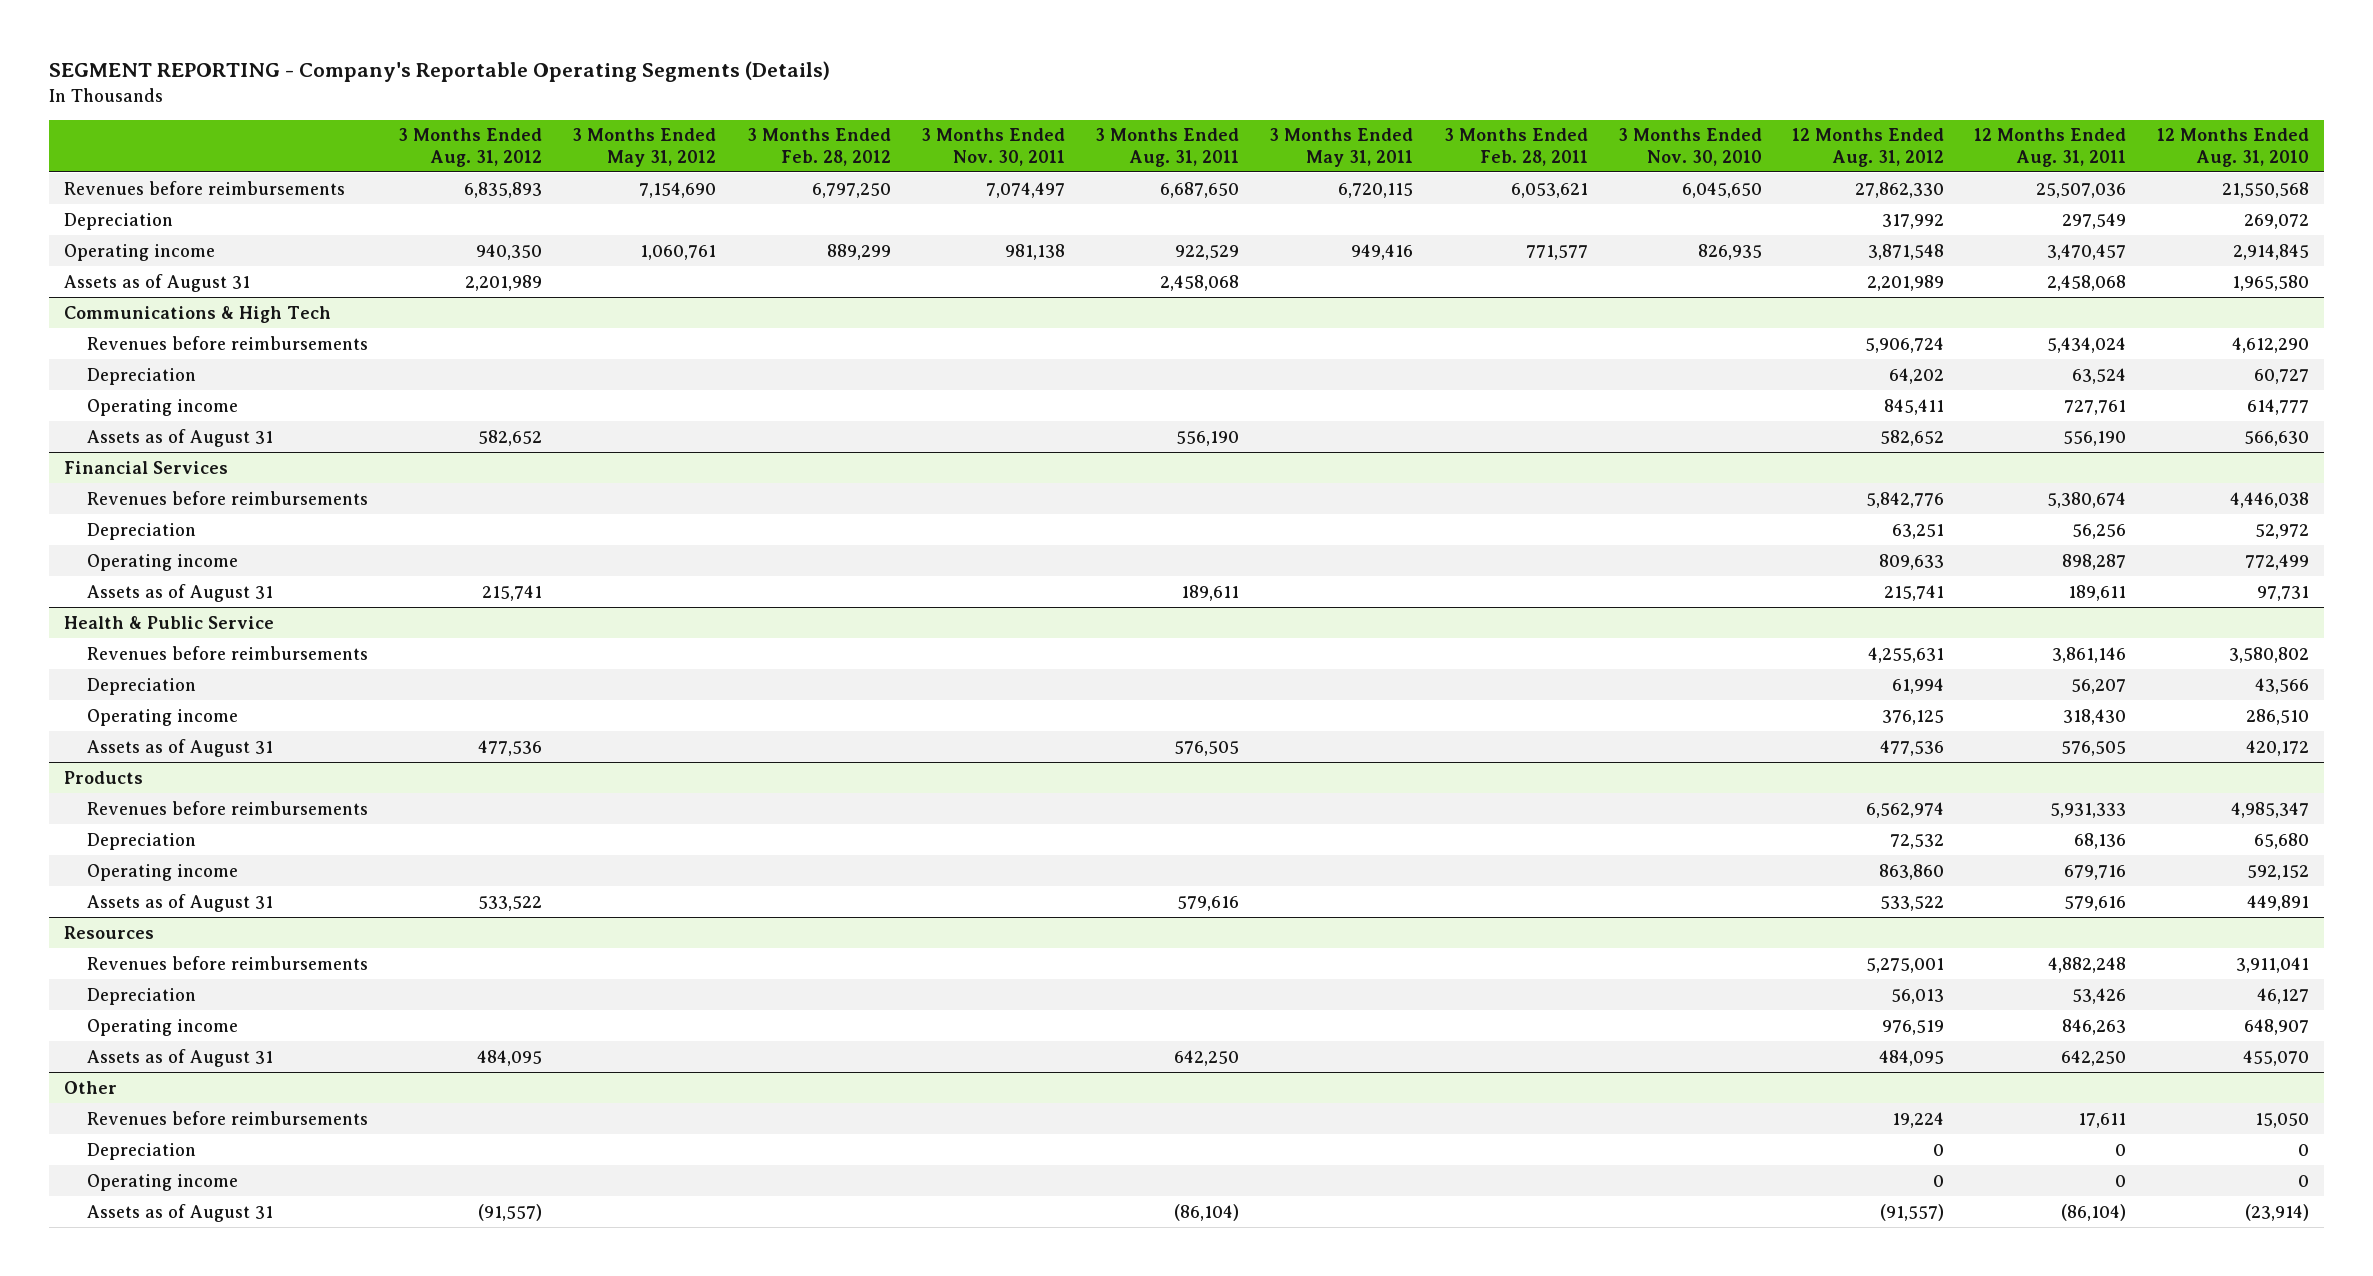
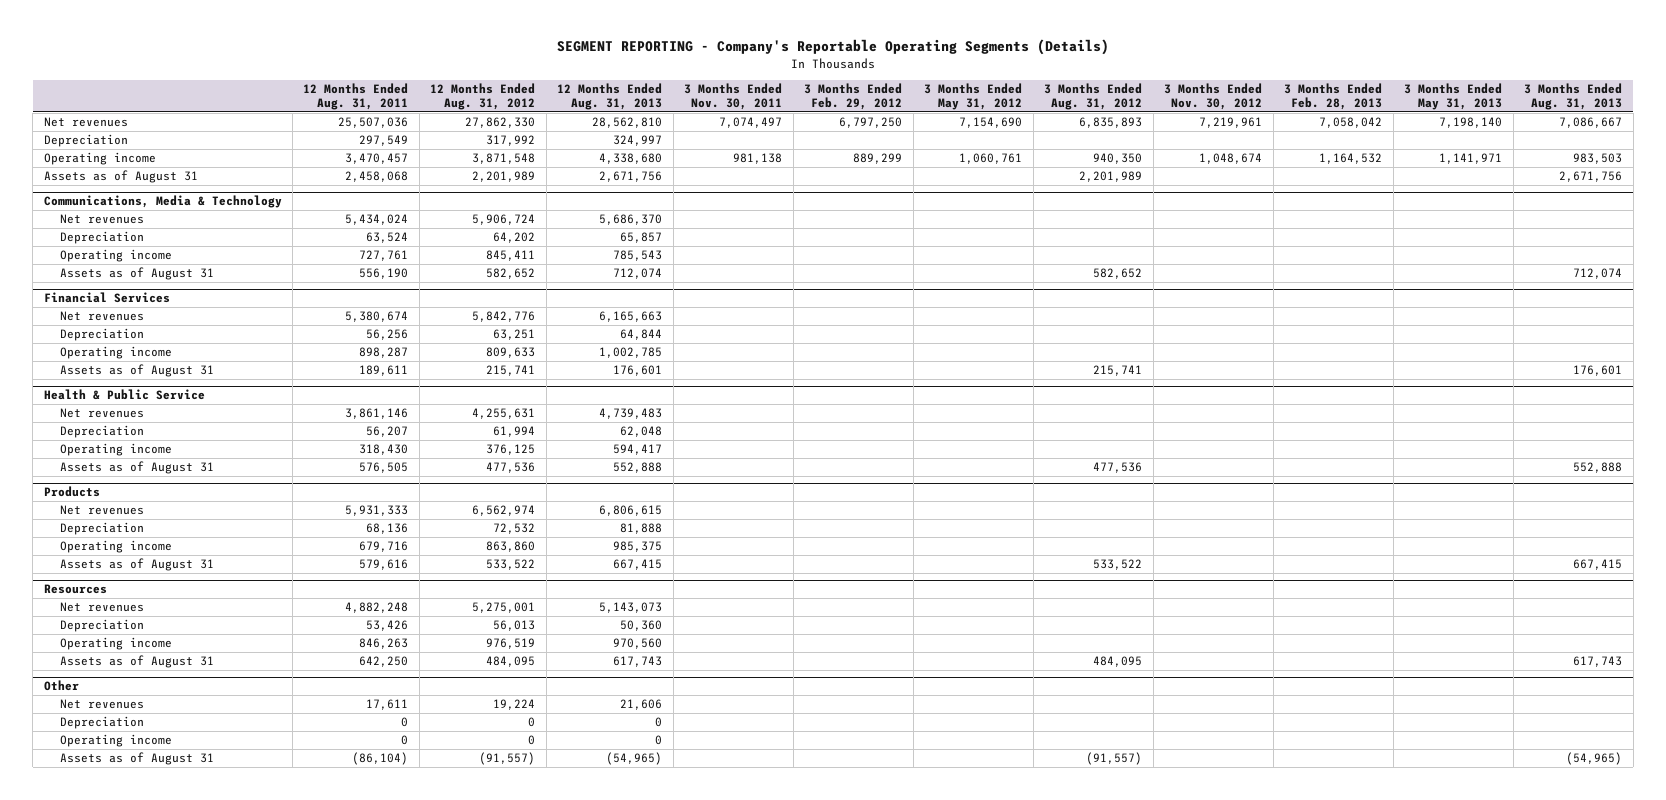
[746,128,891,166] 3 Months Ended Feb. 28, 2012 -> none
[1095,128,1240,167] 3 Months Ended Aug. 31, 2011 -> none
[1269,128,1414,167] 3 Months Ended May 31, 2011 -> none
[1443,128,1588,166] 3 Months Ended Feb. 28, 2011 -> none
[1617,128,1762,166] 3 Months Ended Nov. 30, 2010 -> none
[2156,128,2309,167] 12 Months Ended Aug. 31, 2010 -> none
none -> [557,83,663,111] 12 Months Ended Aug. 31, 2013
none -> [804,83,903,111] 3 Months Ended Feb. 29, 2012
none -> [1164,83,1263,111] 3 Months Ended Nov. 30, 2012
none -> [1284,83,1383,111] 3 Months Ended Feb. 28, 2013
none -> [1404,83,1503,111] 3 Months Ended May 31, 2013
none -> [1524,83,1623,111] 3 Months Ended Aug. 31, 2013
[64,180,346,195] Revenues before reimbursements -> [43,117,128,128] Net revenues
[64,305,332,323] Communications & High Tech -> none
none -> [43,195,282,209] Communications, Media & Technology
[86,335,368,350] Revenues before reimbursements -> [60,214,145,225] Net revenues
[86,490,368,505] Revenues before reimbursements -> [60,311,145,322] Net revenues
[86,645,368,660] Revenues before reimbursements -> [60,408,145,419] Net revenues
[86,800,368,815] Revenues before reimbursements -> [60,505,145,516] Net revenues
[86,955,368,970] Revenues before reimbursements -> [60,602,145,613] Net revenues
[86,1110,368,1125] Revenues before reimbursements -> [60,699,145,710] Net revenues

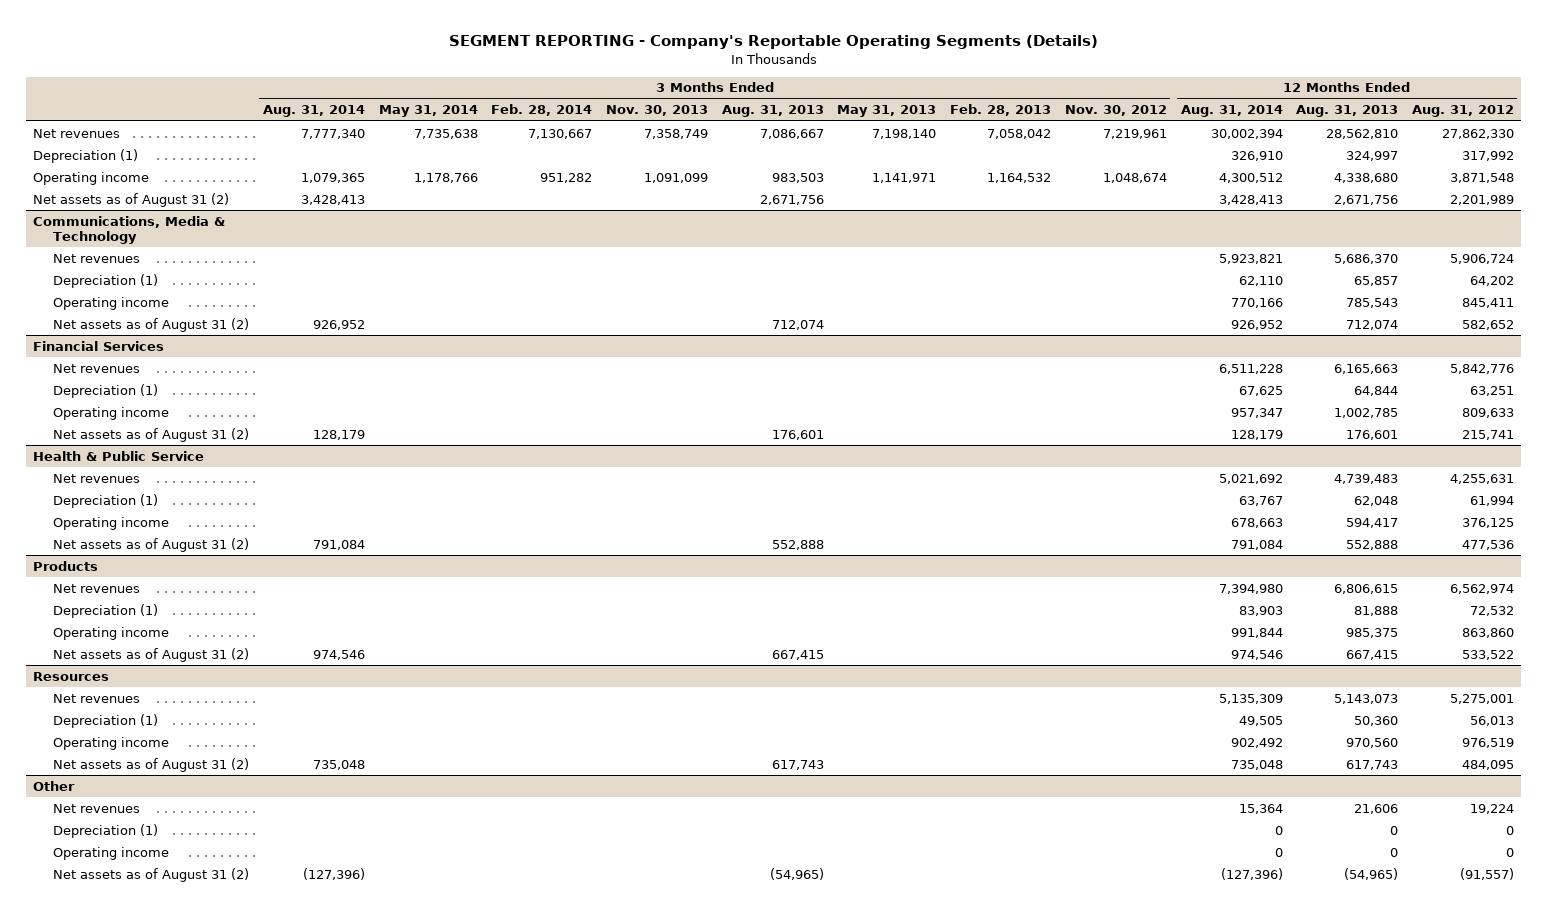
[303,83,409,111] 12 Months Ended Aug. 31, 2011 -> none
[684,83,783,111] 3 Months Ended Nov. 30, 2011 -> none
[804,83,903,111] 3 Months Ended Feb. 29, 2012 -> none
[924,83,1023,111] 3 Months Ended May 31, 2012 -> none
[1044,83,1143,111] 3 Months Ended Aug. 31, 2012 -> none
none -> [262,105,365,118] Aug. 31, 2014
none -> [378,105,478,118] May 31, 2014
none -> [491,104,593,117] Feb. 28, 2014
none -> [605,105,708,117] Nov. 30, 2013
none -> [1180,105,1283,118] Aug. 31, 2014
[43,134,128,148] Depreciation -> [33,148,139,163] Depreciation (1)
[43,170,198,184] Assets as of August 31 -> [33,192,230,207] Net assets as of August 31 (2)
[60,231,145,245] Depreciation -> [53,273,159,288] Depreciation (1)
[60,267,215,281] Assets as of August 31 -> [53,317,250,332] Net assets as of August 31 (2)
[60,328,145,342] Depreciation -> [53,383,159,398] Depreciation (1)
[60,364,215,378] Assets as of August 31 -> [53,427,250,442] Net assets as of August 31 (2)
[60,425,145,439] Depreciation -> [53,493,159,508] Depreciation (1)
[60,461,215,475] Assets as of August 31 -> [53,537,250,552] Net assets as of August 31 (2)
[60,522,145,536] Depreciation -> [53,603,159,618] Depreciation (1)
[60,558,215,572] Assets as of August 31 -> [53,647,250,662] Net assets as of August 31 (2)
[60,619,145,633] Depreciation -> [53,713,159,728] Depreciation (1)
[60,655,215,669] Assets as of August 31 -> [53,757,250,772] Net assets as of August 31 (2)
[60,716,145,730] Depreciation -> [53,823,159,838] Depreciation (1)
[60,752,215,766] Assets as of August 31 -> [53,867,250,882] Net assets as of August 31 (2)

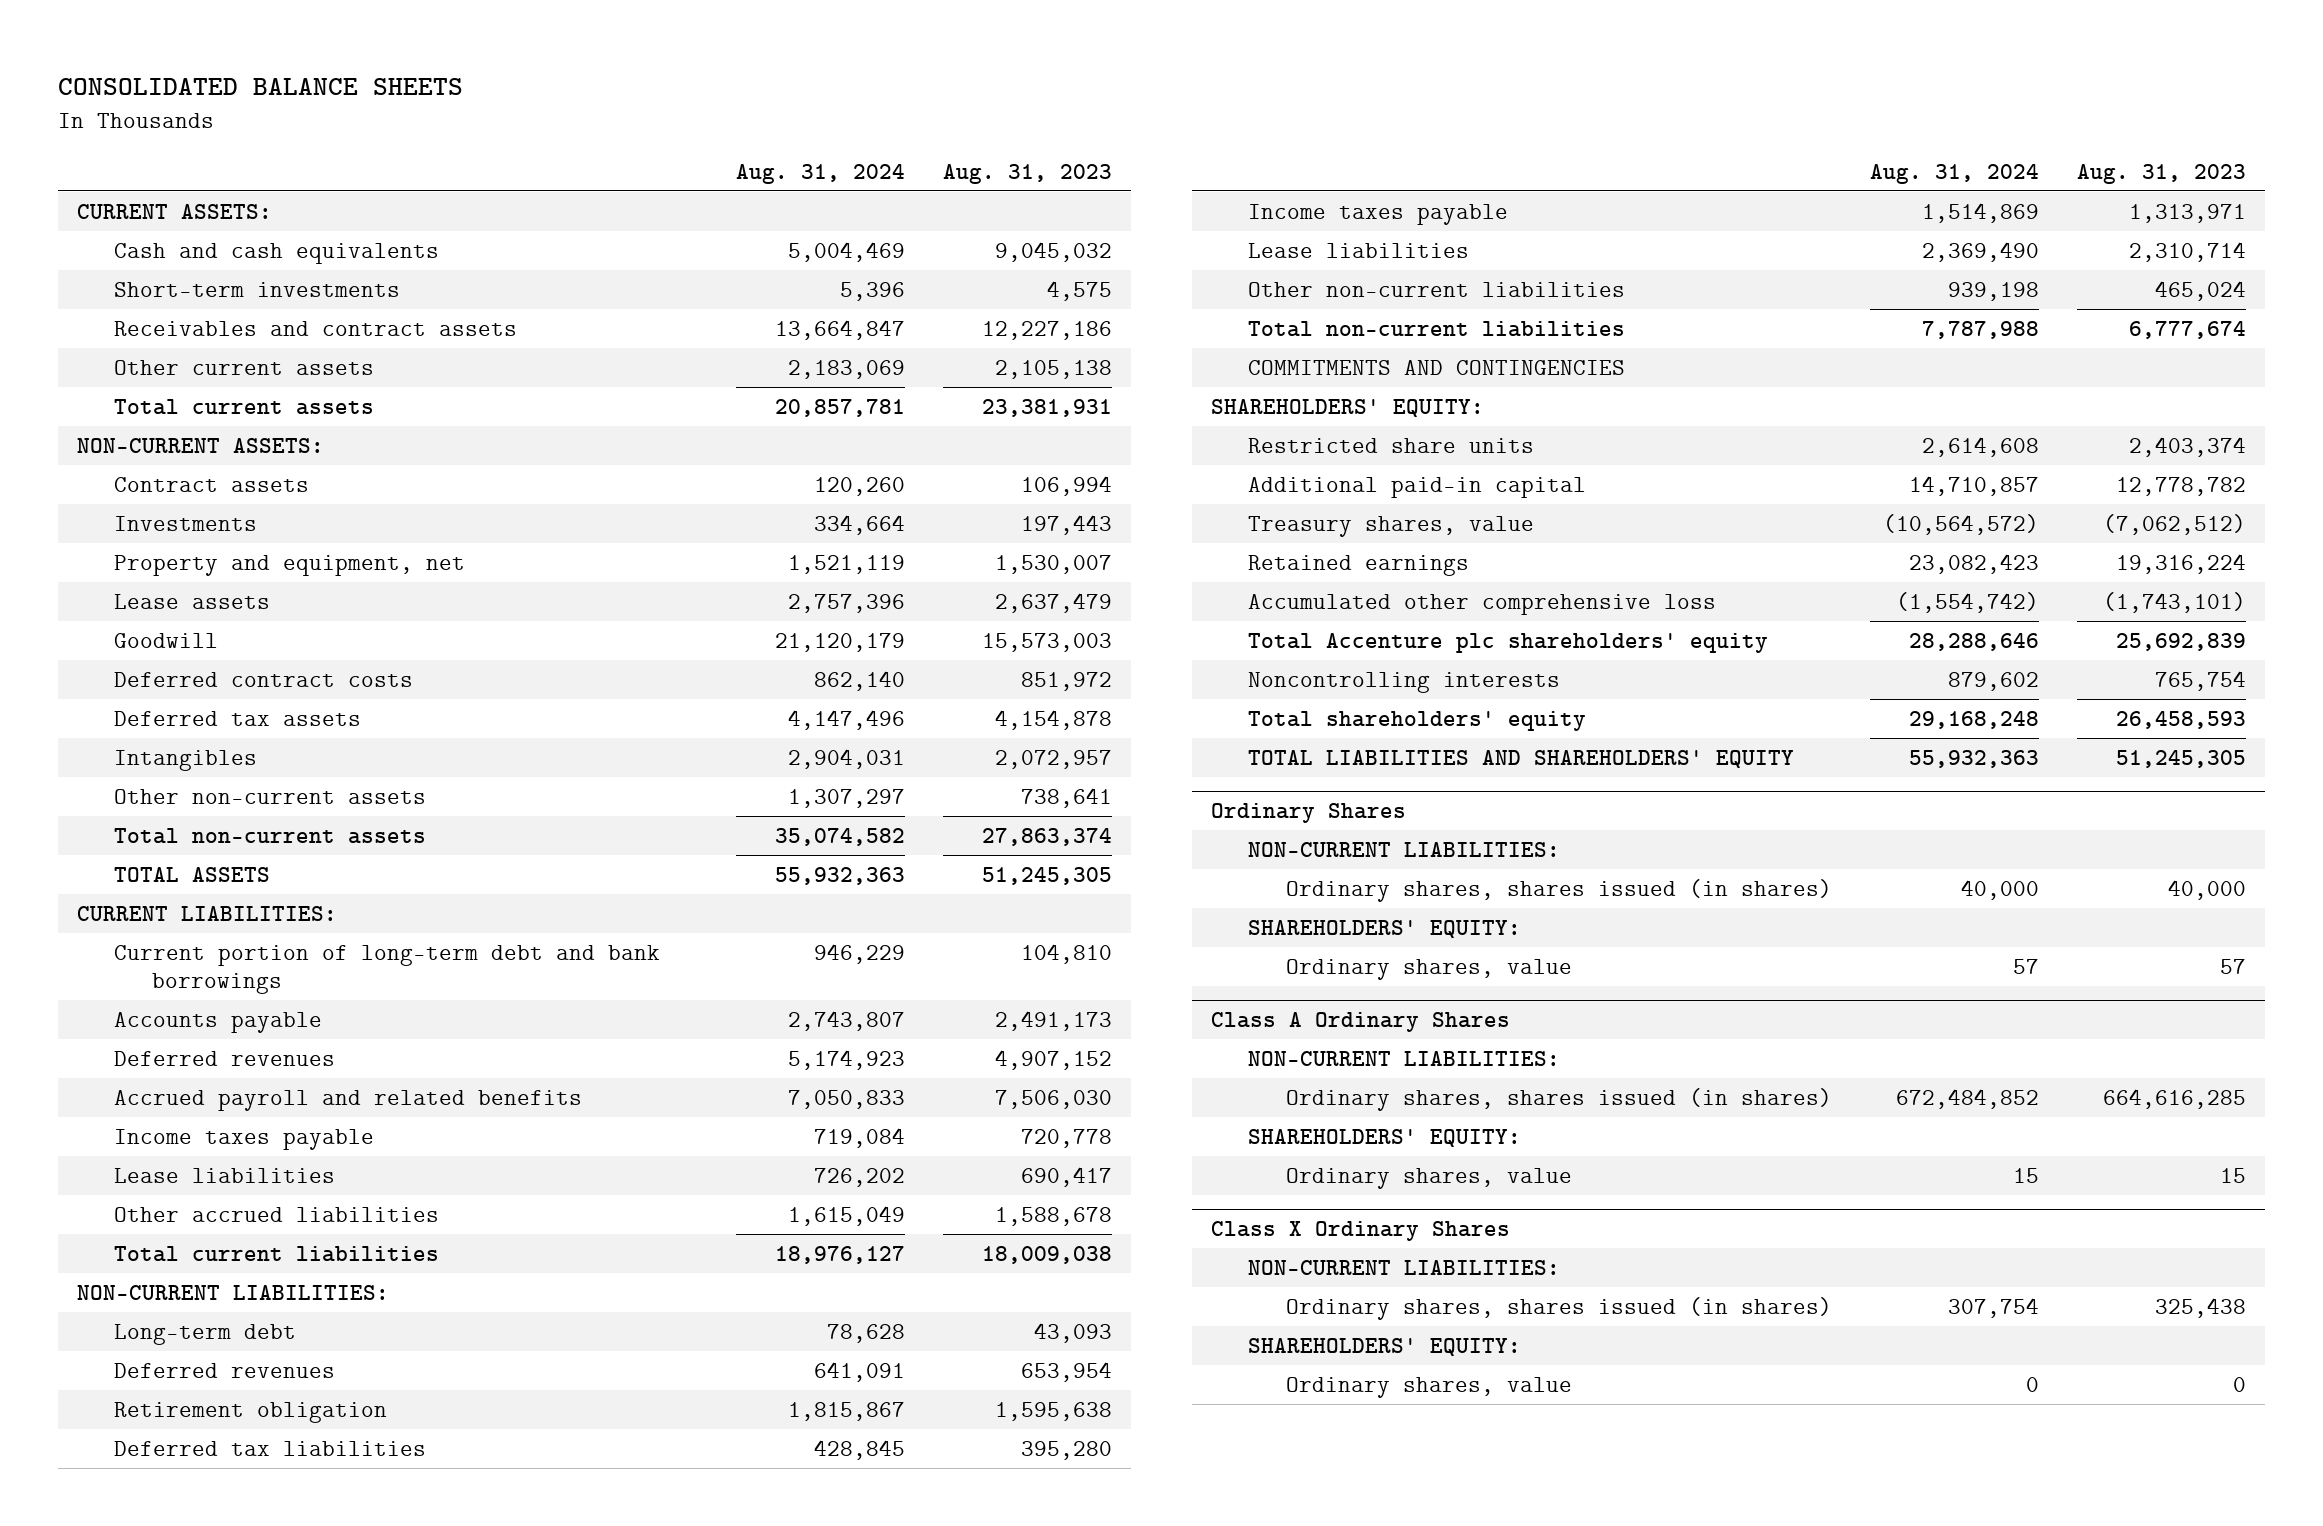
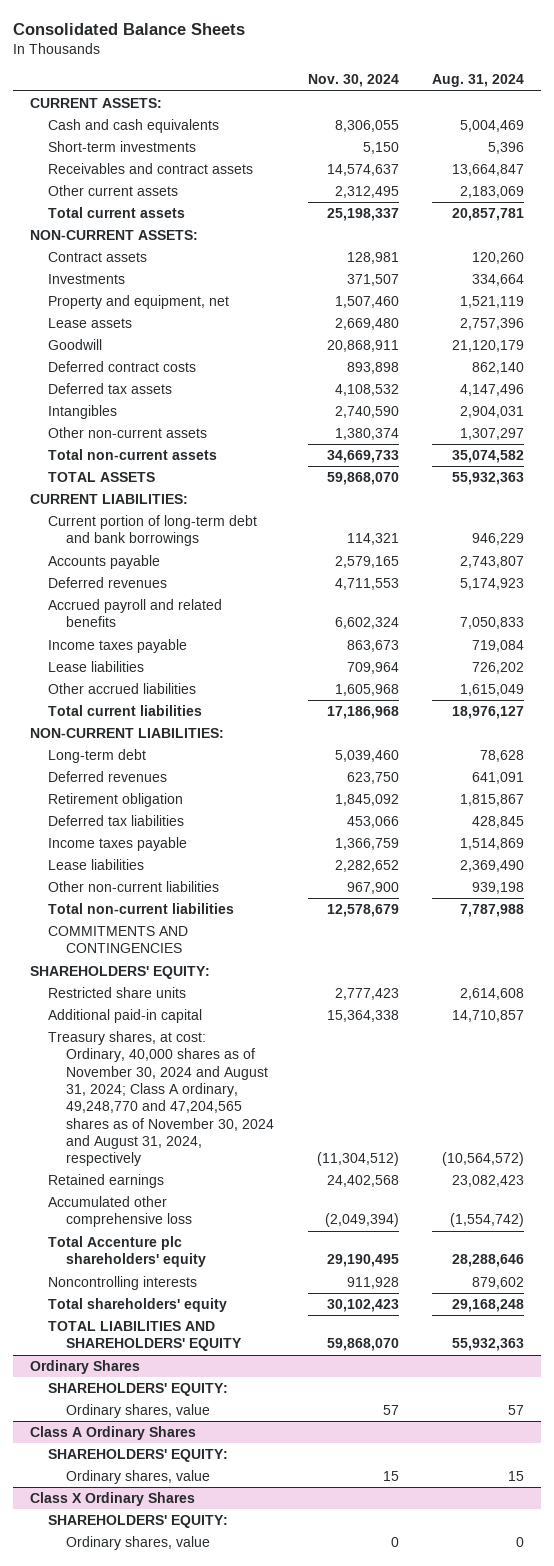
[57,78,463,96] CONSOLIDATED BALANCE SHEETS -> [12,22,245,35] Consolidated Balance Sheets
[943,163,1113,184] Aug. 31, 2023 -> none
none -> [307,74,399,88] Nov. 30, 2024
[1248,515,1535,537] Treasury shares, value -> [48,1031,275,1167] Treasury shares, at cost: Ordinary, 40,000 shares as of November 30, 2024 and August 31, 2024; Class A ordinary, 49,248,770 and 47,204,565 shares as of November 30, 2024 and August 31, 2024, respectively
[1248,841,1561,857] NON-CURRENT LIABILITIES: -> none
[1285,878,1832,902] Ordinary shares, shares issued (in shares) -> none
[1248,1050,1561,1066] NON-CURRENT LIABILITIES: -> none
[1285,1087,1832,1111] Ordinary shares, shares issued (in shares) -> none
[1248,1259,1561,1275] NON-CURRENT LIABILITIES: -> none
[1285,1296,1832,1320] Ordinary shares, shares issued (in shares) -> none

